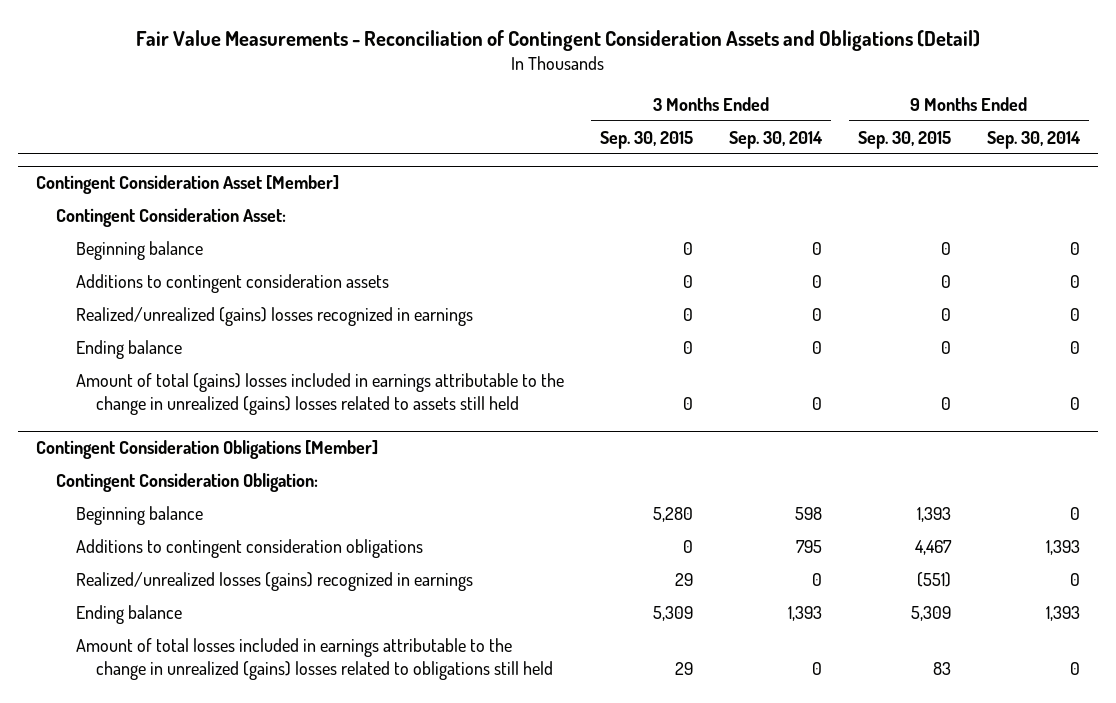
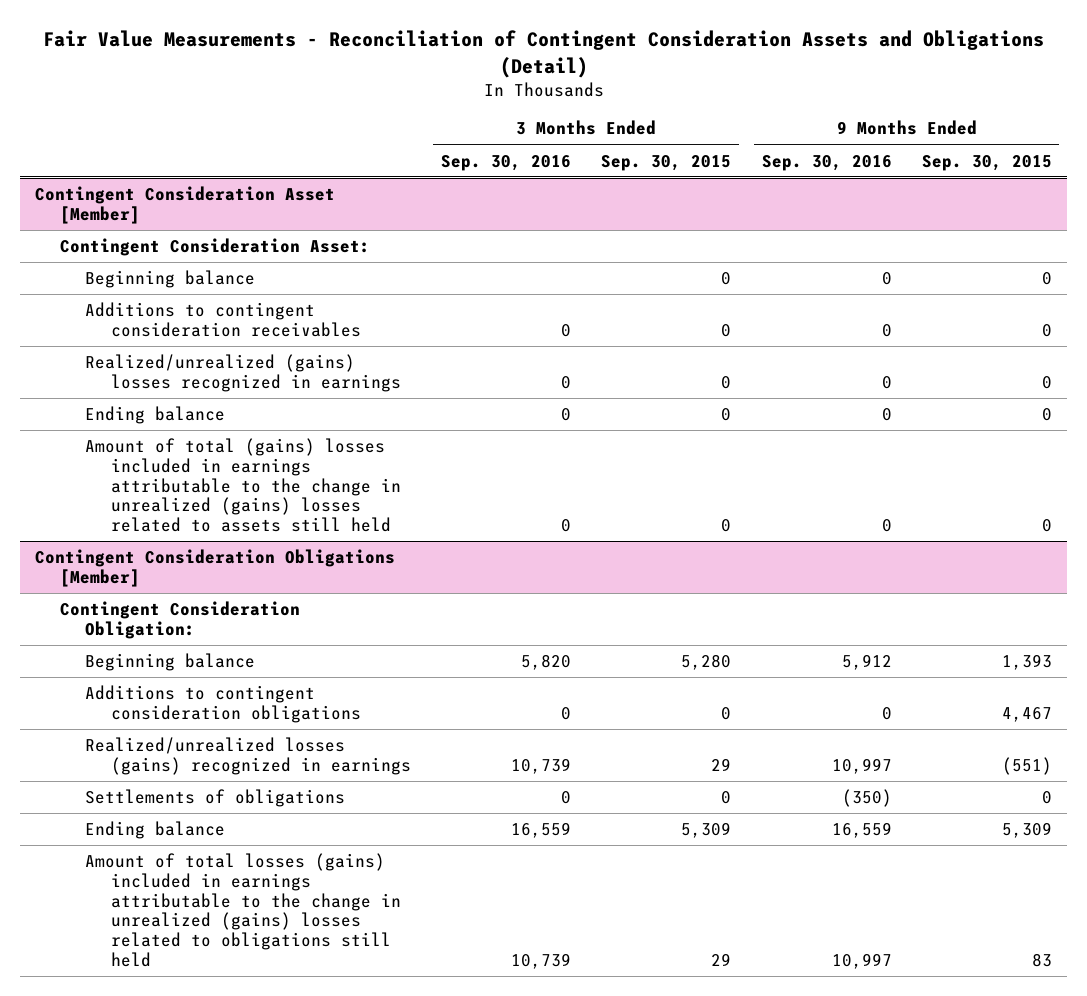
[729,130,824,149] Sep. 30, 2014 -> none
[986,130,1081,149] Sep. 30, 2014 -> none
none -> [440,154,571,171] Sep. 30, 2016
none -> [761,154,892,171] Sep. 30, 2016
[76,273,390,293] Additions to contingent consideration assets -> [85,302,361,337] Additions to contingent consideration receivables
none -> [85,789,346,808] Settlements of obligations
[76,637,554,680] Amount of total losses included in earnings attributable to the change in unrealized (gains) losses related to obligations still held -> [85,853,401,968] Amount of total losses (gains) included in earnings attributable to the change in unrealized (gains) losses related to obligations still held

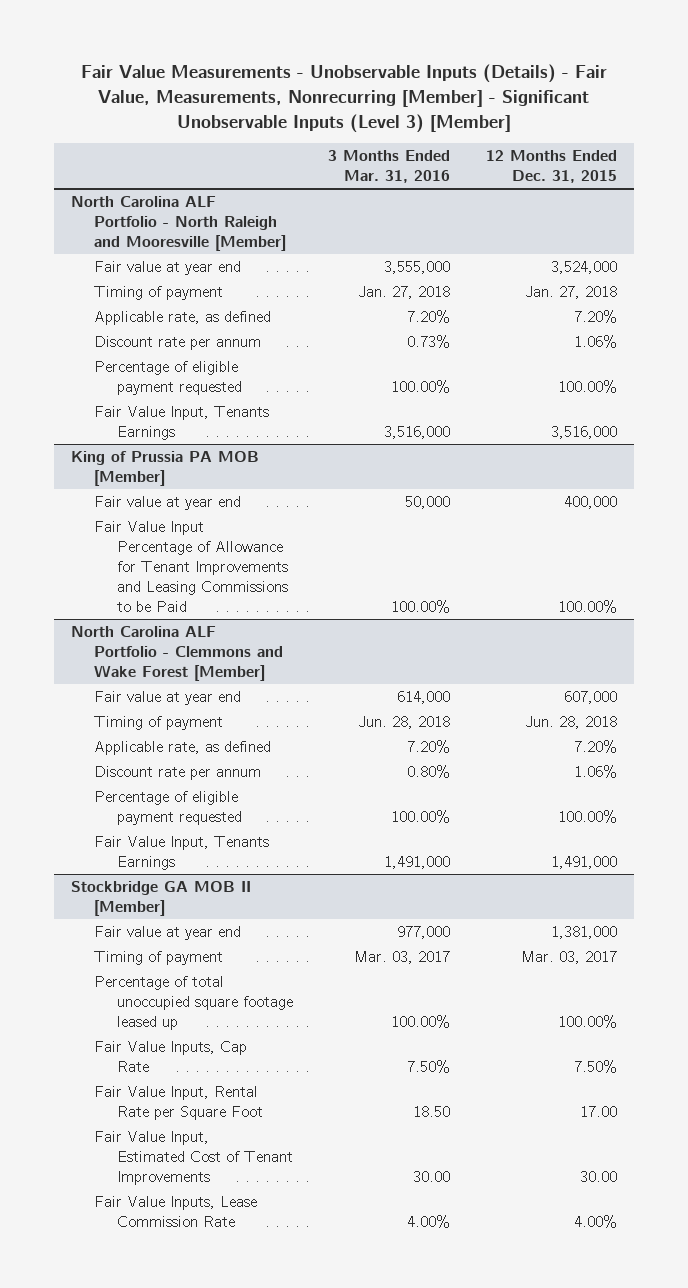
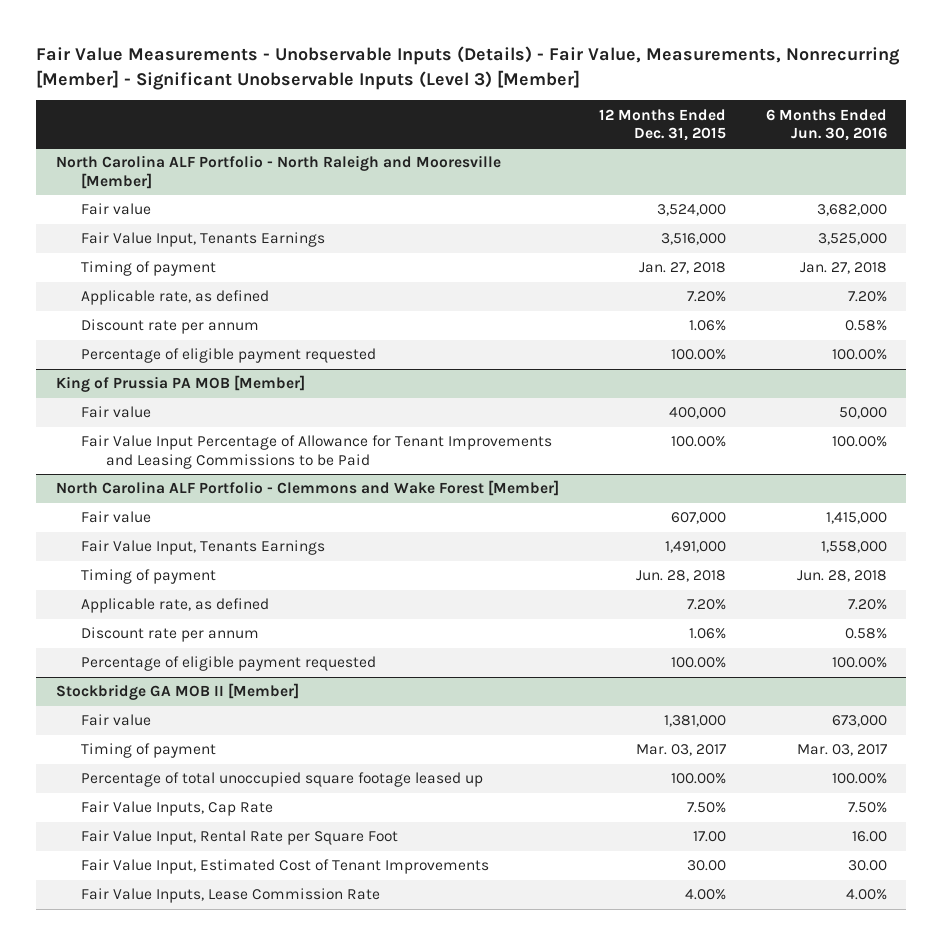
[328,150,451,184] 3 Months Ended Mar. 31, 2016 -> none
none -> [765,108,887,141] 6 Months Ended Jun. 30, 2016
[94,260,242,275] Fair value at year end -> [80,203,151,216] Fair value
[94,405,270,440] Fair Value Input, Tenants Earnings -> [80,232,325,248] Fair Value Input, Tenants Earnings
[94,495,242,510] Fair value at year end -> [80,406,151,419] Fair value
[94,690,242,705] Fair value at year end -> [80,511,151,524] Fair value
[94,835,270,870] Fair Value Input, Tenants Earnings -> [80,540,325,556] Fair Value Input, Tenants Earnings
[94,925,242,940] Fair value at year end -> [80,714,151,727] Fair value

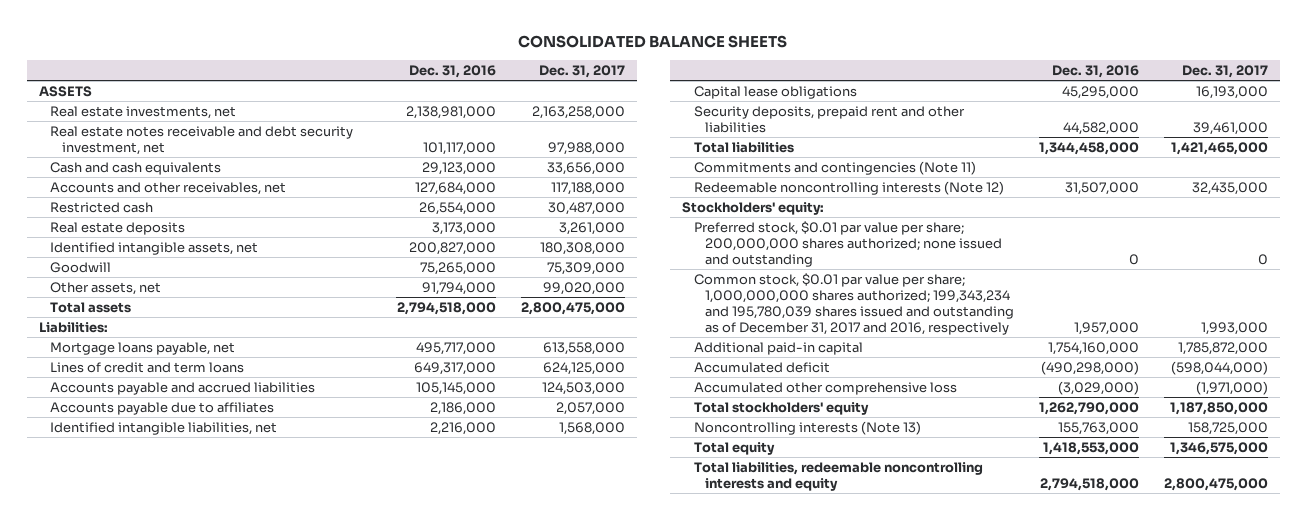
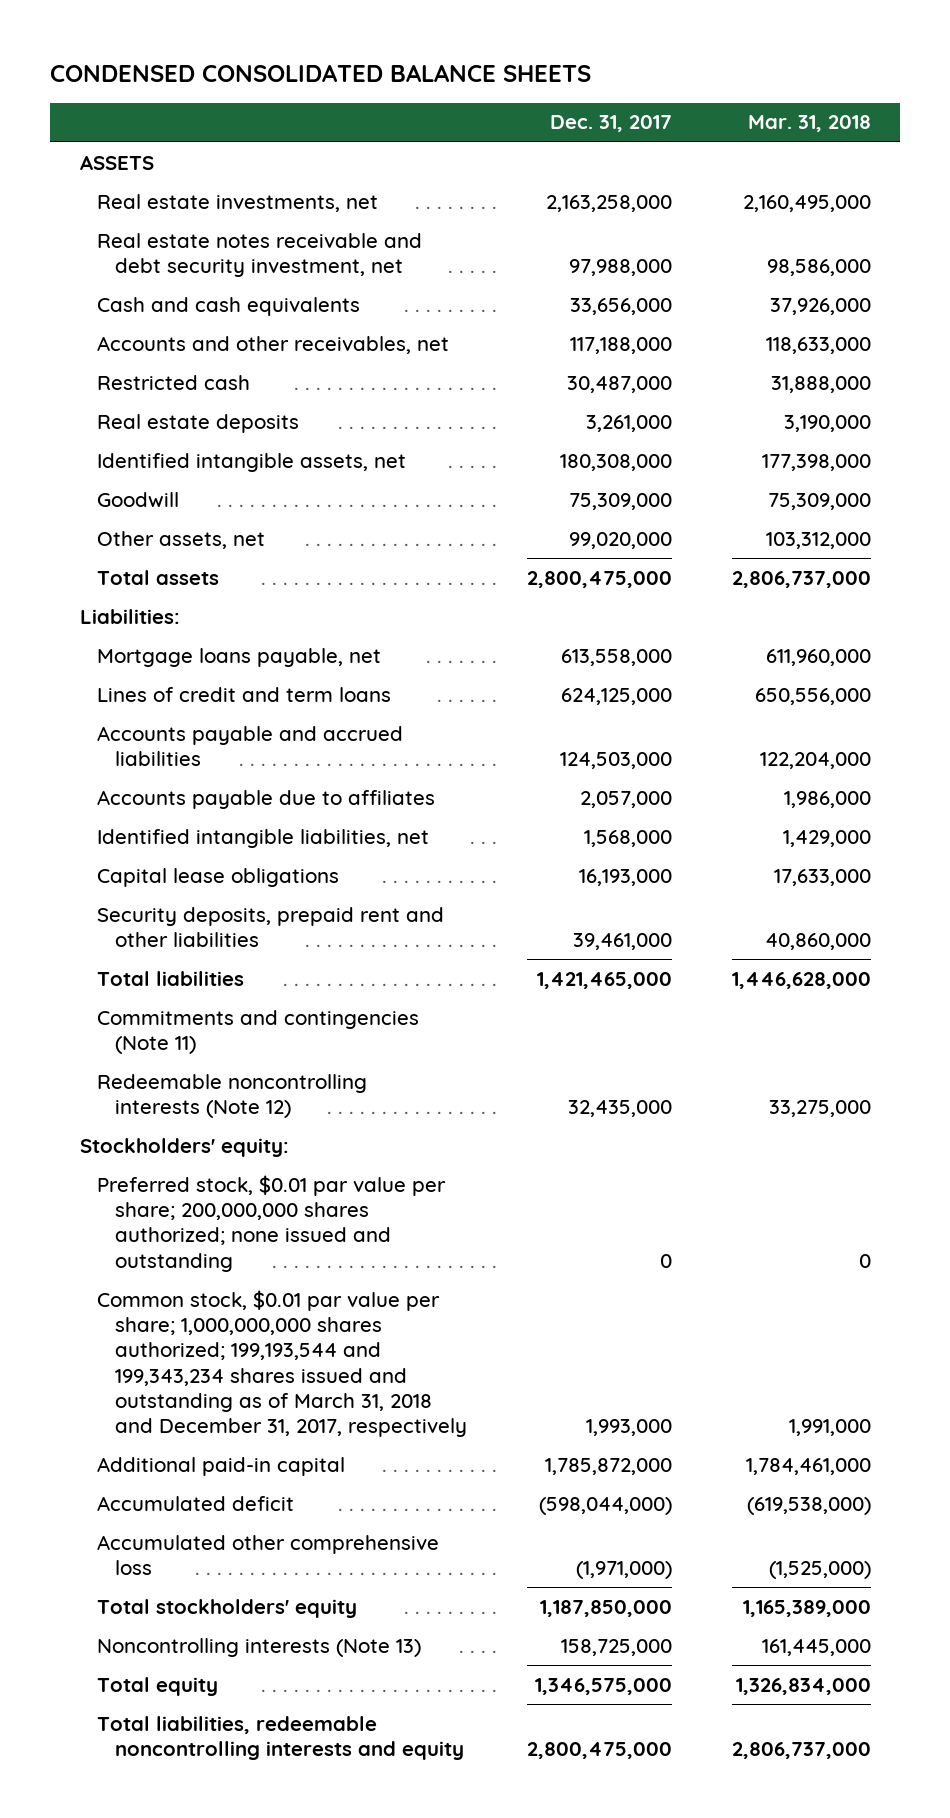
[518,34,788,48] CONSOLIDATED BALANCE SHEETS -> [49,63,591,82] CONDENSED CONSOLIDATED BALANCE SHEETS
[408,64,496,78] Dec. 31, 2016 -> none
none -> [747,115,871,133] Mar. 31, 2018
[693,272,1015,335] Common stock, $0.01 par value per share; 1,000,000,000 shares authorized; 199,343,234 and 195,780,039 shares issued and outstanding as of December 31, 2017 and 2016, respectively -> [97,1289,467,1438] Common stock, $0.01 par value per share; 1,000,000,000 shares authorized; 199,193,544 and 199,343,234 shares issued and outstanding as of March 31, 2018 and December 31, 2017, respectively

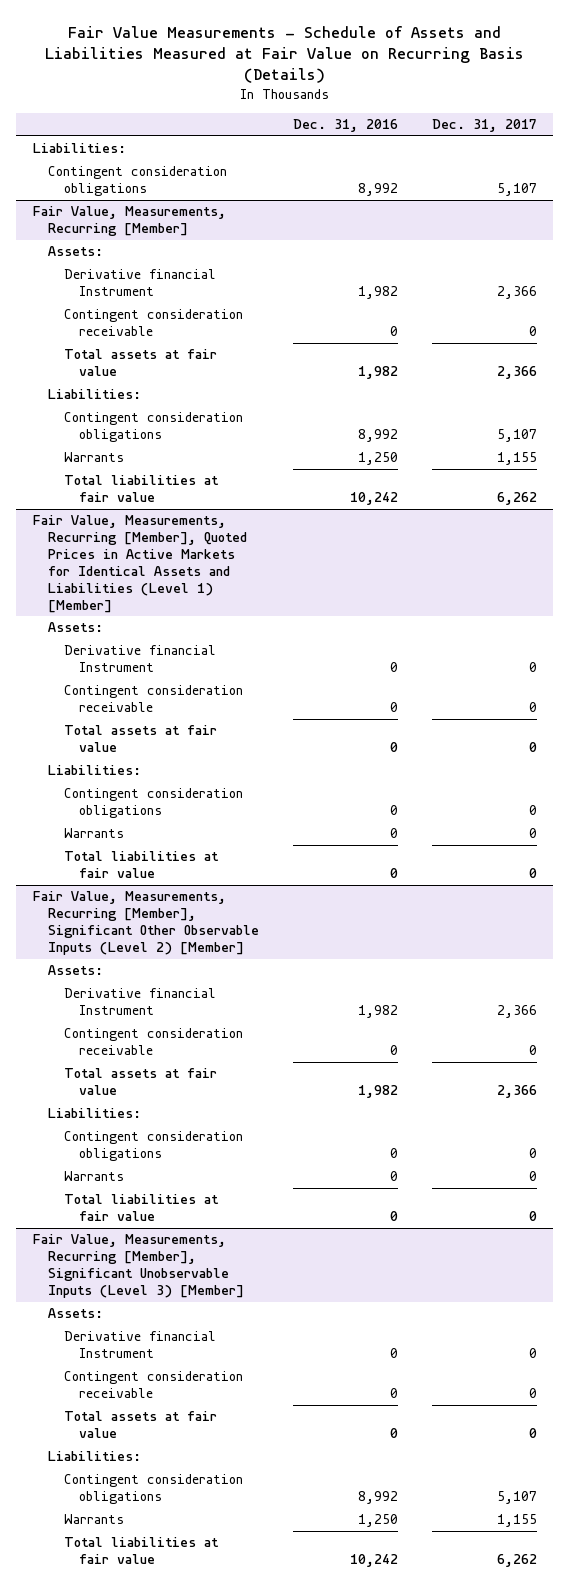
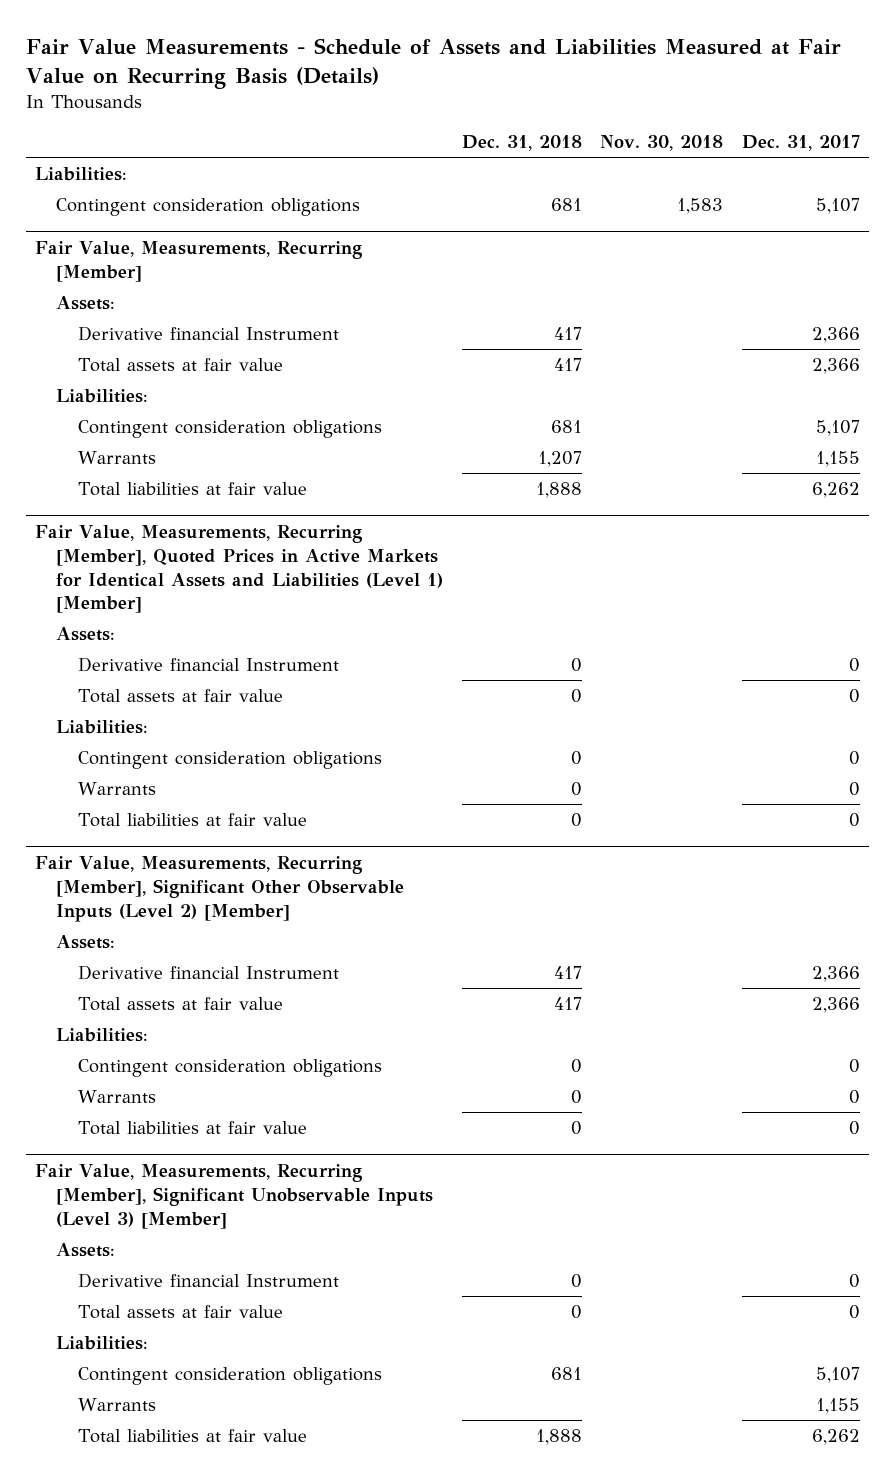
[292,118,398,132] Dec. 31, 2016 -> none
none -> [461,135,582,152] Dec. 31, 2018
none -> [600,135,724,152] Nov. 30, 2018
[63,309,243,337] Contingent consideration receivable -> none
[63,685,243,713] Contingent consideration receivable -> none
[63,1028,243,1056] Contingent consideration receivable -> none
[63,1371,243,1399] Contingent consideration receivable -> none

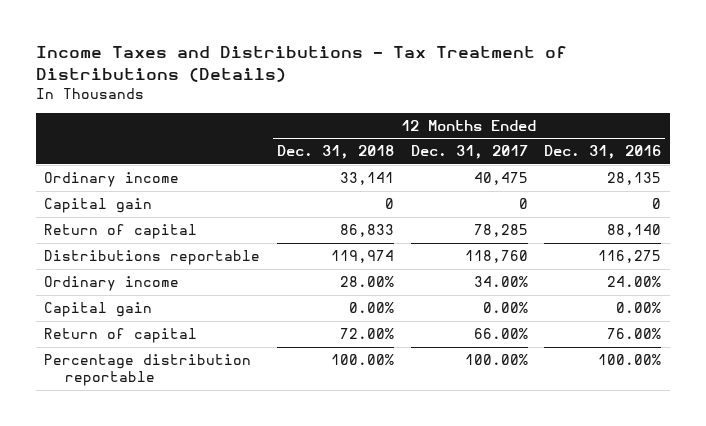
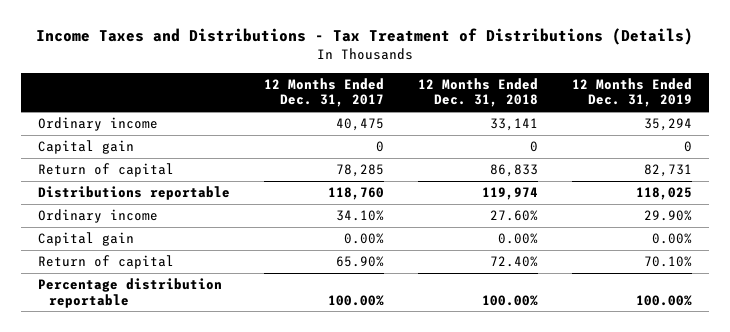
[544,145,662,160] Dec. 31, 2016 -> none
none -> [571,77,692,108] 12 Months Ended Dec. 31, 2019
[339,276,394,288] 28.00% -> [489,210,538,222] 27.60%
[473,276,528,288] 34.00% -> [335,210,384,222] 34.10%
[339,328,394,340] 72.00% -> [489,256,538,268] 72.40%
[473,328,528,340] 66.00% -> [335,256,384,268] 65.90%

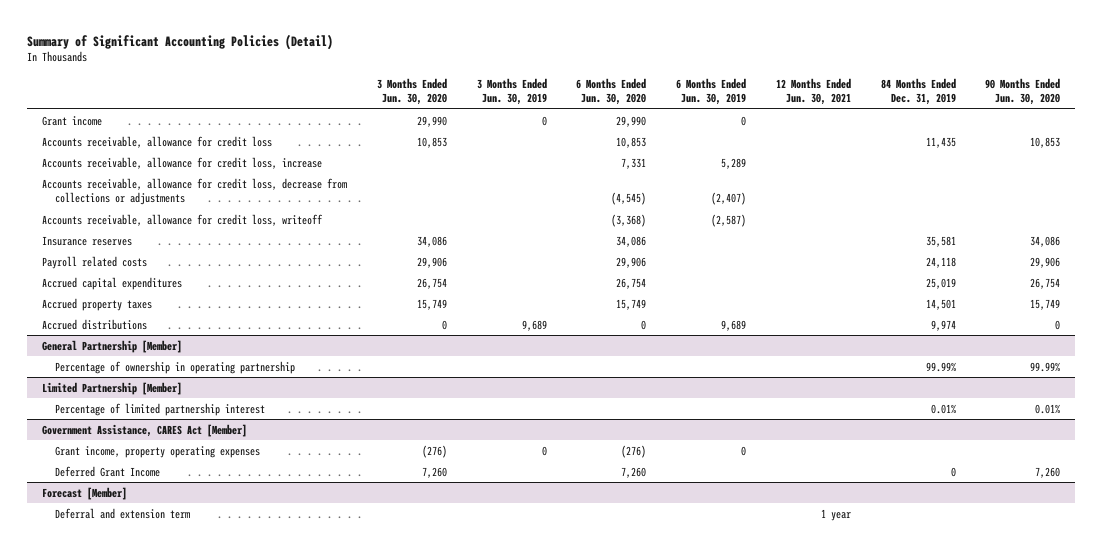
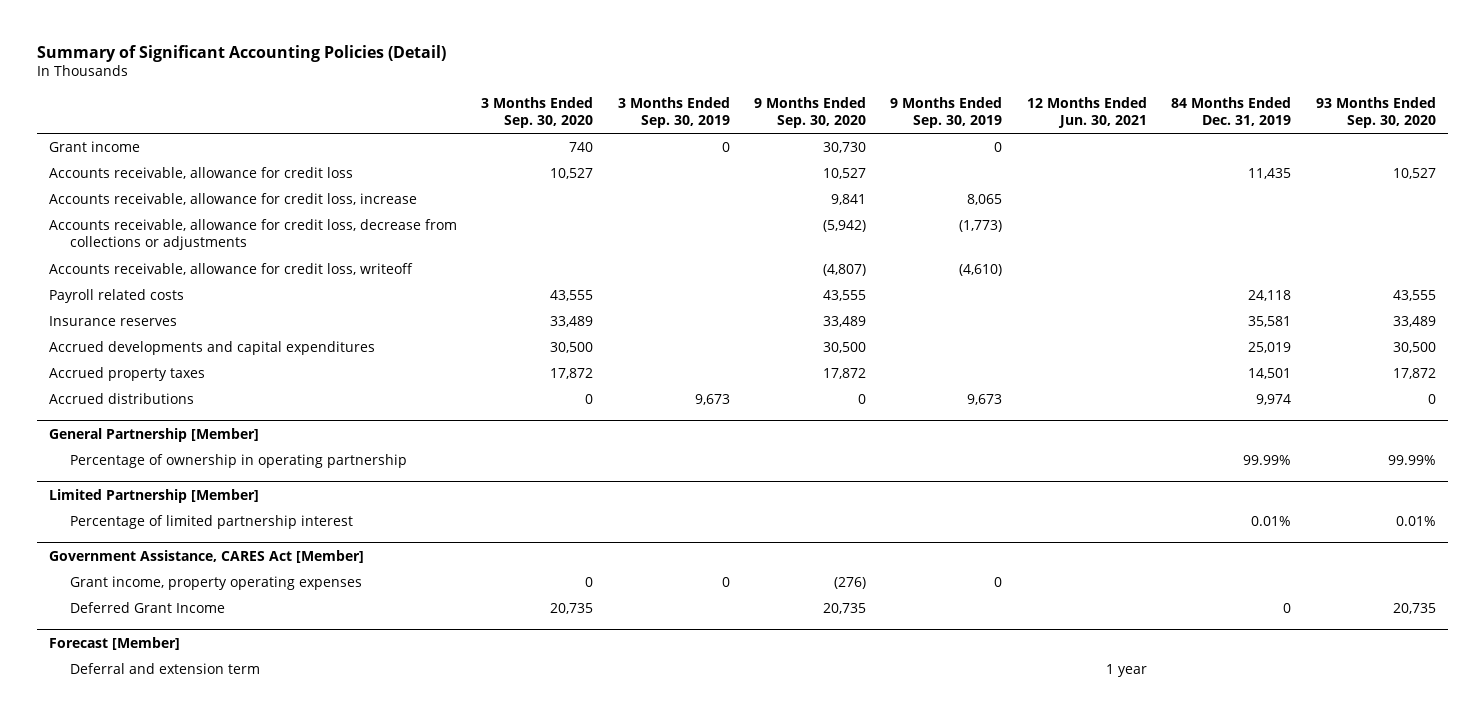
[376,77,447,106] 3 Months Ended Jun. 30, 2020 -> none
[476,77,547,106] 3 Months Ended Jun. 30, 2019 -> none
[576,77,647,106] 6 Months Ended Jun. 30, 2020 -> none
[676,77,747,106] 6 Months Ended Jun. 30, 2019 -> none
[985,77,1061,106] 90 Months Ended Jun. 30, 2020 -> none
none -> [481,96,594,128] 3 Months Ended Sep. 30, 2020
none -> [617,96,730,128] 3 Months Ended Sep. 30, 2019
none -> [754,96,867,128] 9 Months Ended Sep. 30, 2020
none -> [890,96,1003,128] 9 Months Ended Sep. 30, 2019
none -> [1315,96,1436,128] 93 Months Ended Sep. 30, 2020
[42,235,133,246] Insurance reserves -> [48,315,177,326] Insurance reserves
[42,276,183,290] Accrued capital expenditures -> [48,340,375,355] Accrued developments and capital expenditures

